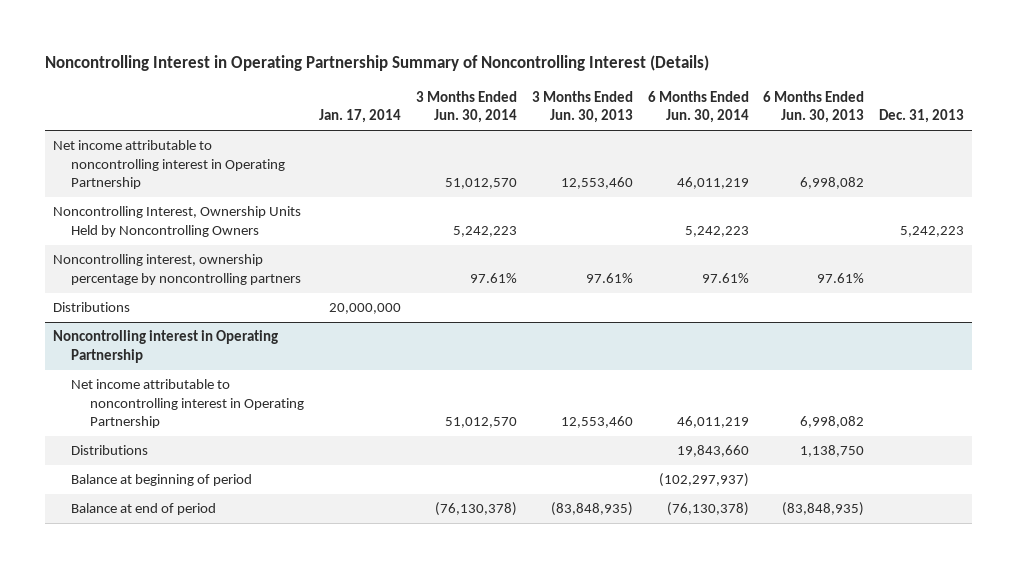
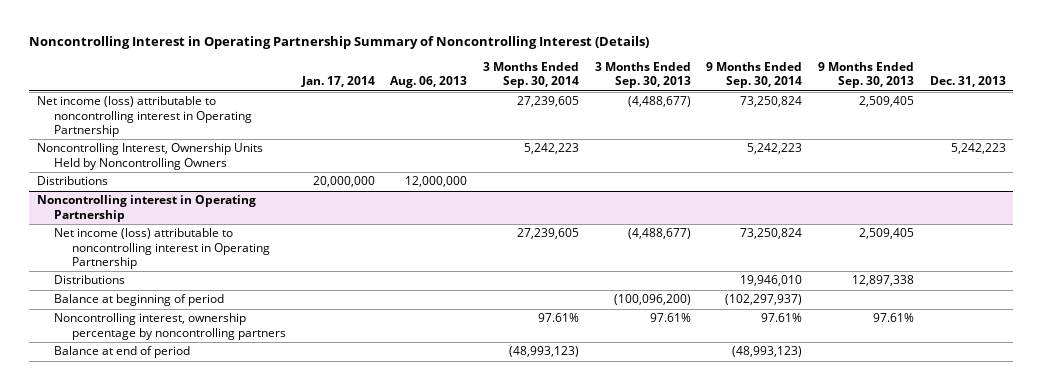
[415,90,517,124] 3 Months Ended Jun. 30, 2014 -> none
[531,90,633,124] 3 Months Ended Jun. 30, 2013 -> none
[647,90,749,124] 6 Months Ended Jun. 30, 2014 -> none
[763,90,865,124] 6 Months Ended Jun. 30, 2013 -> none
none -> [390,76,468,89] Aug. 06, 2013
none -> [483,62,580,89] 3 Months Ended Sep. 30, 2014
none -> [594,62,691,89] 3 Months Ended Sep. 30, 2013
none -> [706,62,803,89] 9 Months Ended Sep. 30, 2014
none -> [817,62,914,89] 9 Months Ended Sep. 30, 2013
[52,140,286,190] Net income attributable to noncontrolling interest in Operating Partnership -> [36,96,253,137] Net income (loss) attributable to noncontrolling interest in Operating Partnership
[52,254,302,285] Noncontrolling interest, ownership percentage by noncontrolling partners -> none
[71,379,305,429] Net income attributable to noncontrolling interest in Operating Partnership -> [54,228,271,269] Net income (loss) attributable to noncontrolling interest in Operating Partnership
none -> [54,313,287,340] Noncontrolling interest, ownership percentage by noncontrolling partners

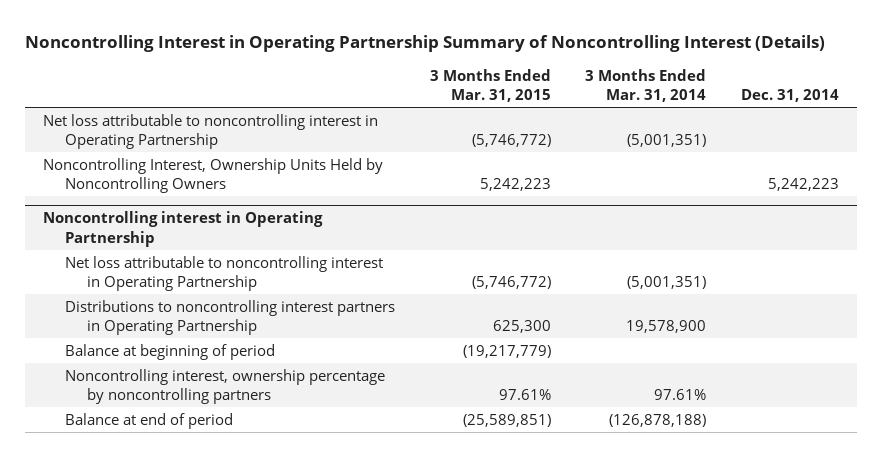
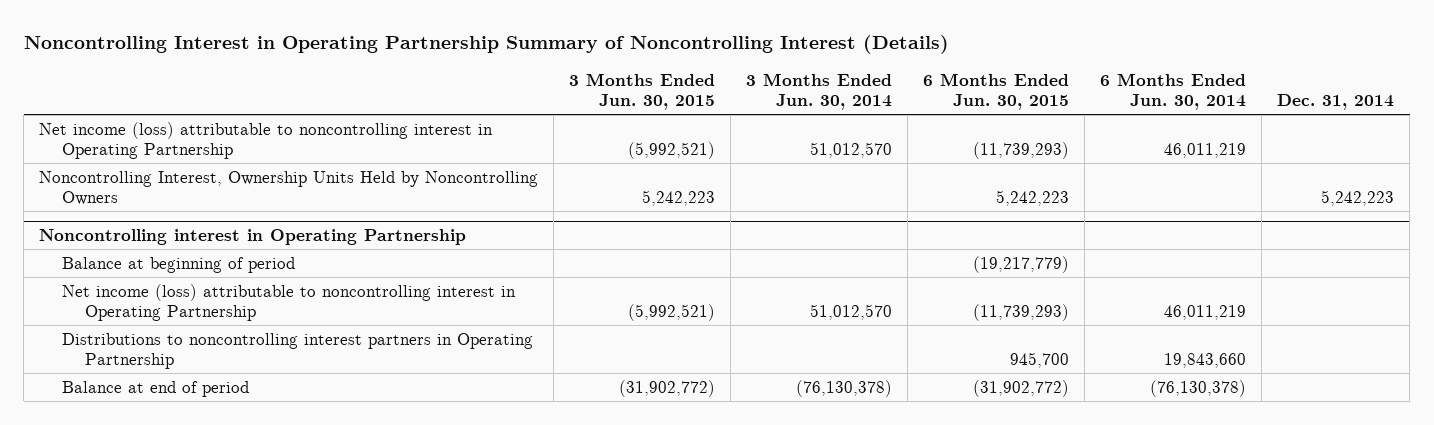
[429,68,551,102] 3 Months Ended Mar. 31, 2015 -> none
[585,68,707,102] 3 Months Ended Mar. 31, 2014 -> none
none -> [569,72,716,110] 3 Months Ended Jun. 30, 2015
none -> [746,72,893,110] 3 Months Ended Jun. 30, 2014
none -> [923,72,1070,110] 6 Months Ended Jun. 30, 2015
none -> [1100,72,1247,110] 6 Months Ended Jun. 30, 2014
[42,113,378,149] Net loss attributable to noncontrolling interest in Operating Partnership -> [39,121,494,159] Net income (loss) attributable to noncontrolling interest in Operating Partnership
[64,255,383,291] Net loss attributable to noncontrolling interest in Operating Partnership -> none
[64,368,385,404] Noncontrolling interest, ownership percentage by noncontrolling partners -> none
none -> [62,283,517,321] Net income (loss) attributable to noncontrolling interest in Operating Partnership
[64,299,395,335] Distributions to noncontrolling interest partners in Operating Partnership -> [62,332,534,369] Distributions to noncontrolling interest partners in Operating Partnership

